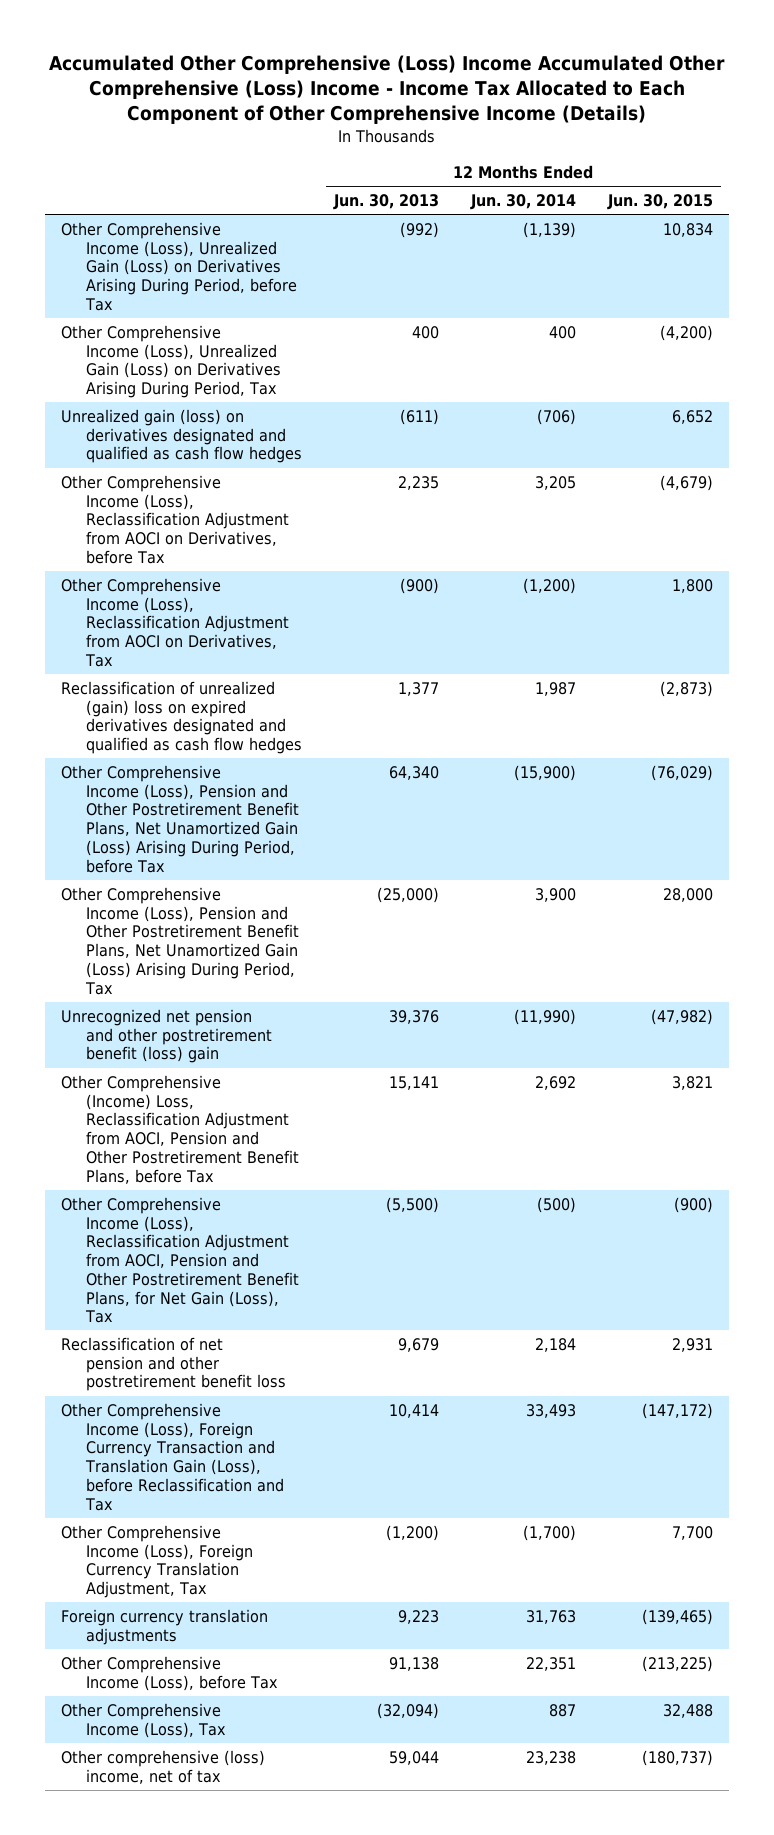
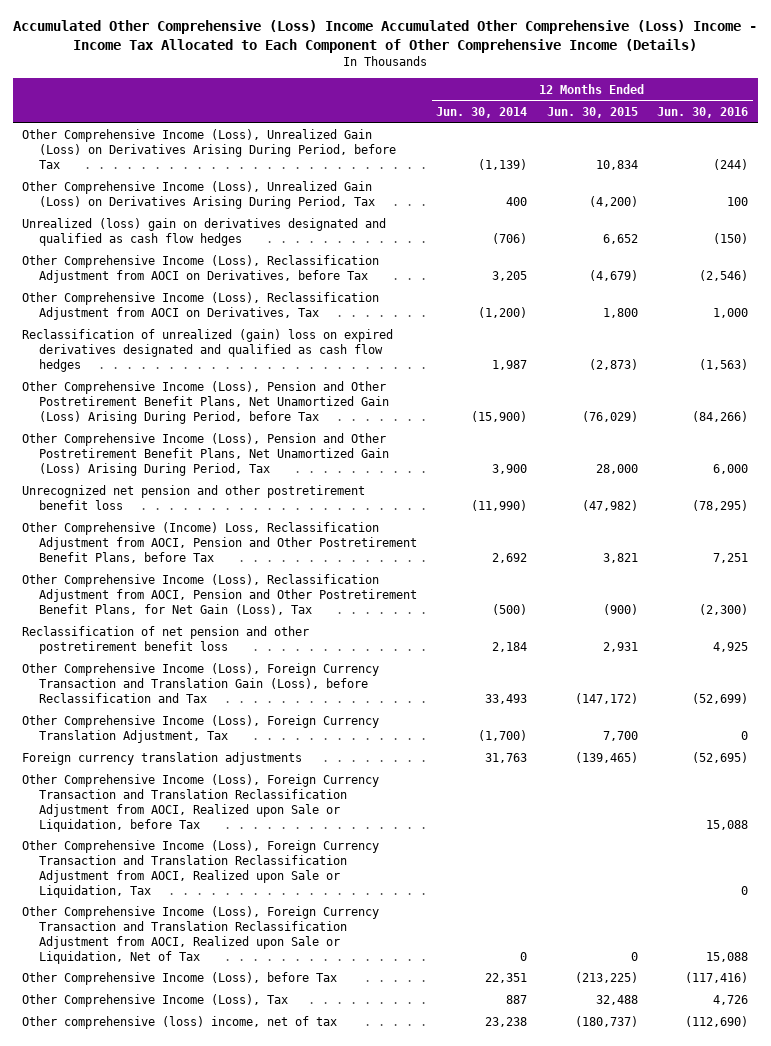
[332,194,439,211] Jun. 30, 2013 -> none
none -> [657,107,749,119] Jun. 30, 2016
[61,408,302,464] Unrealized gain (loss) on derivatives designated and qualified as cash flow hedges -> [22,218,387,247] Unrealized (loss) gain on derivatives designated and qualified as cash flow hedges
[61,1008,272,1064] Unrecognized net pension and other postretirement benefit (loss) gain -> [22,485,366,511] Unrecognized net pension and other postretirement benefit loss
none -> [22,774,380,832] Other Comprehensive Income (Loss), Foreign Currency Transaction and Translation Reclassification Adjustment from AOCI, Realized upon Sale or Liquidation, before Tax
none -> [22,840,380,898] Other Comprehensive Income (Loss), Foreign Currency Transaction and Translation Reclassification Adjustment from AOCI, Realized upon Sale or Liquidation, Tax
none -> [22,906,380,964] Other Comprehensive Income (Loss), Foreign Currency Transaction and Translation Reclassification Adjustment from AOCI, Realized upon Sale or Liquidation, Net of Tax

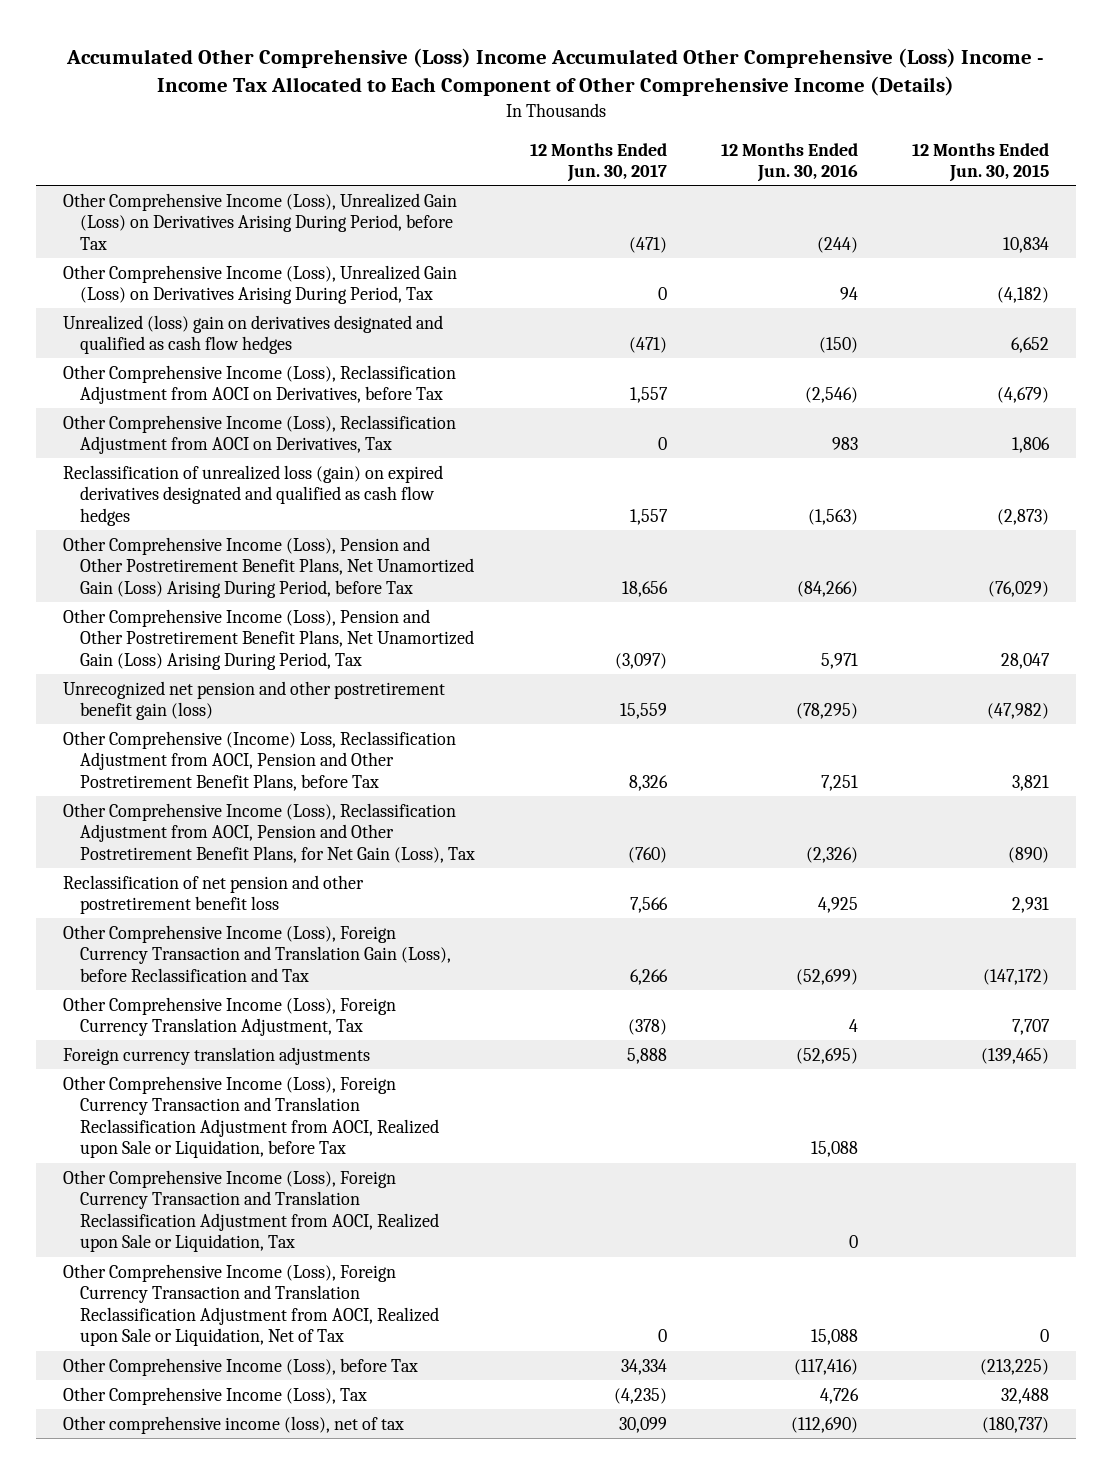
[436,107,528,119] Jun. 30, 2014 -> none
none -> [529,142,667,183] 12 Months Ended Jun. 30, 2017
[588,196,638,208] (4,200) -> [997,287,1050,304] (4,182)
[727,197,749,207] 100 -> [839,287,858,301] 94
[602,308,638,319] 1,800 -> [1012,437,1051,454] 1,806
[713,308,749,319] 1,000 -> [831,437,858,451] 983
[22,329,394,372] Reclassification of unrealized (gain) loss on expired derivatives designated and qualified as cash flow hedges -> [62,464,443,526] Reclassification of unrealized loss (gain) on expired derivatives designated and qualified as cash flow hedges
[595,463,638,474] 28,000 -> [1001,652,1051,669] 28,047
[713,463,749,474] 6,000 -> [820,652,858,669] 5,971
[22,485,366,511] Unrecognized net pension and other postretirement benefit loss -> [62,680,445,721] Unrecognized net pension and other postretirement benefit gain (loss)
[602,603,638,615] (900) -> [1008,846,1050,863] (890)
[699,603,749,615] (2,300) -> [805,846,858,863] (2,326)
[602,731,638,742] 7,700 -> [1012,1019,1051,1036] 7,707
[741,731,749,741] 0 -> [848,1019,858,1033] 4
[22,1016,338,1030] Other comprehensive (loss) income, net of tax -> [62,1415,404,1434] Other comprehensive income (loss), net of tax

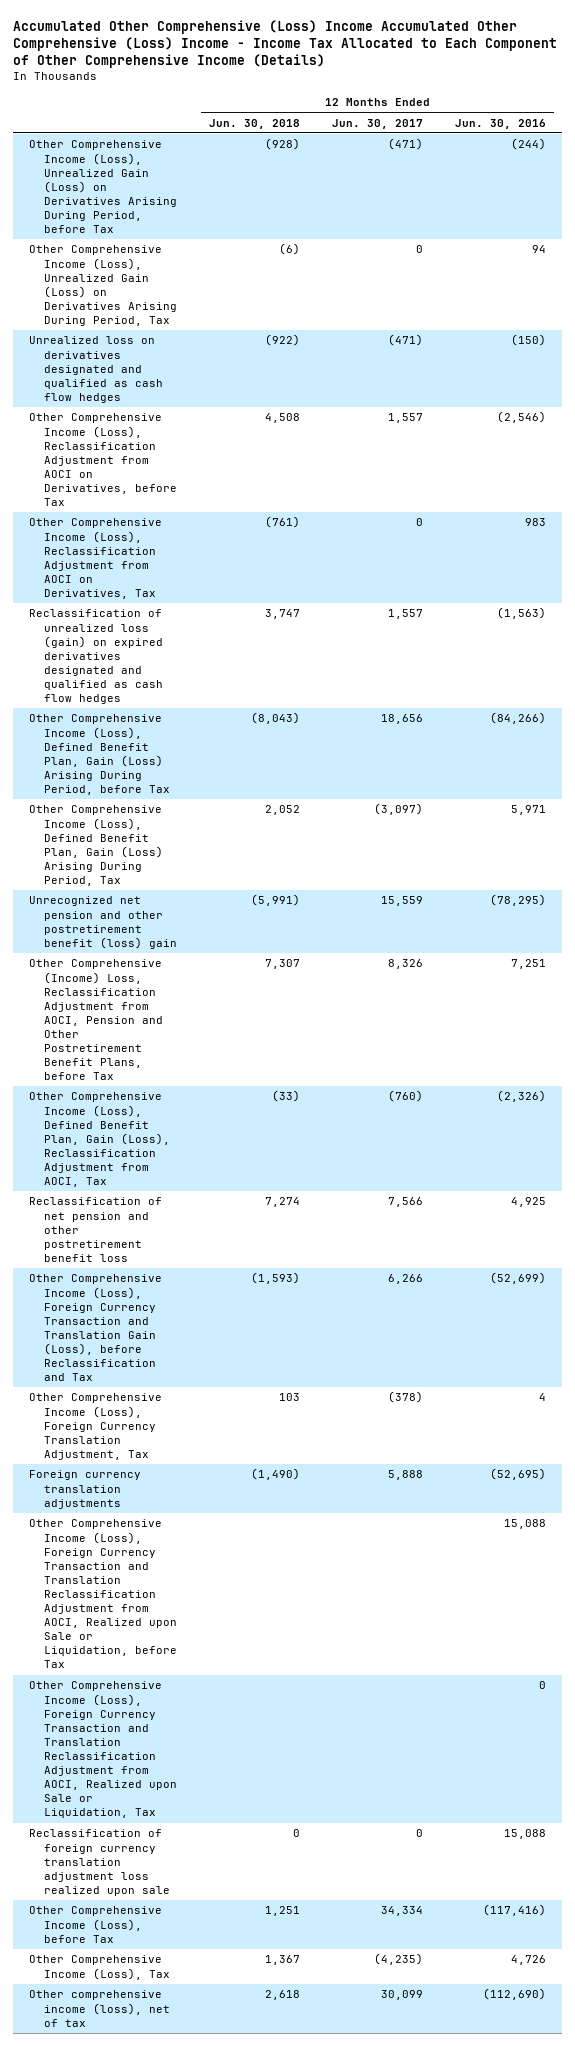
[912,142,1050,183] 12 Months Ended Jun. 30, 2015 -> none
none -> [209,118,301,129] Jun. 30, 2018
[62,314,443,355] Unrealized (loss) gain on derivatives designated and qualified as cash flow hedges -> [29,336,164,403] Unrealized loss on derivatives designated and qualified as cash flow hedges
[62,536,475,598] Other Comprehensive Income (Loss), Pension and Other Postretirement Benefit Plans, Net Unamortized Gain (Loss) Arising During Period, before Tax -> [29,714,171,795] Other Comprehensive Income (Loss), Defined Benefit Plan, Gain (Loss) Arising During Period, before Tax
[62,608,475,670] Other Comprehensive Income (Loss), Pension and Other Postretirement Benefit Plans, Net Unamortized Gain (Loss) Arising During Period, Tax -> [29,805,164,886] Other Comprehensive Income (Loss), Defined Benefit Plan, Gain (Loss) Arising During Period, Tax
[62,680,445,721] Unrecognized net pension and other postretirement benefit gain (loss) -> [29,896,178,949] Unrecognized net pension and other postretirement benefit (loss) gain
[62,802,476,863] Other Comprehensive Income (Loss), Reclassification Adjustment from AOCI, Pension and Other Postretirement Benefit Plans, for Net Gain (Loss), Tax -> [29,1092,171,1187] Other Comprehensive Income (Loss), Defined Benefit Plan, Gain (Loss), Reclassification Adjustment from AOCI, Tax
[62,1263,440,1347] Other Comprehensive Income (Loss), Foreign Currency Transaction and Translation Reclassification Adjustment from AOCI, Realized upon Sale or Liquidation, Net of Tax -> [29,1829,171,1896] Reclassification of foreign currency translation adjustment loss realized upon sale

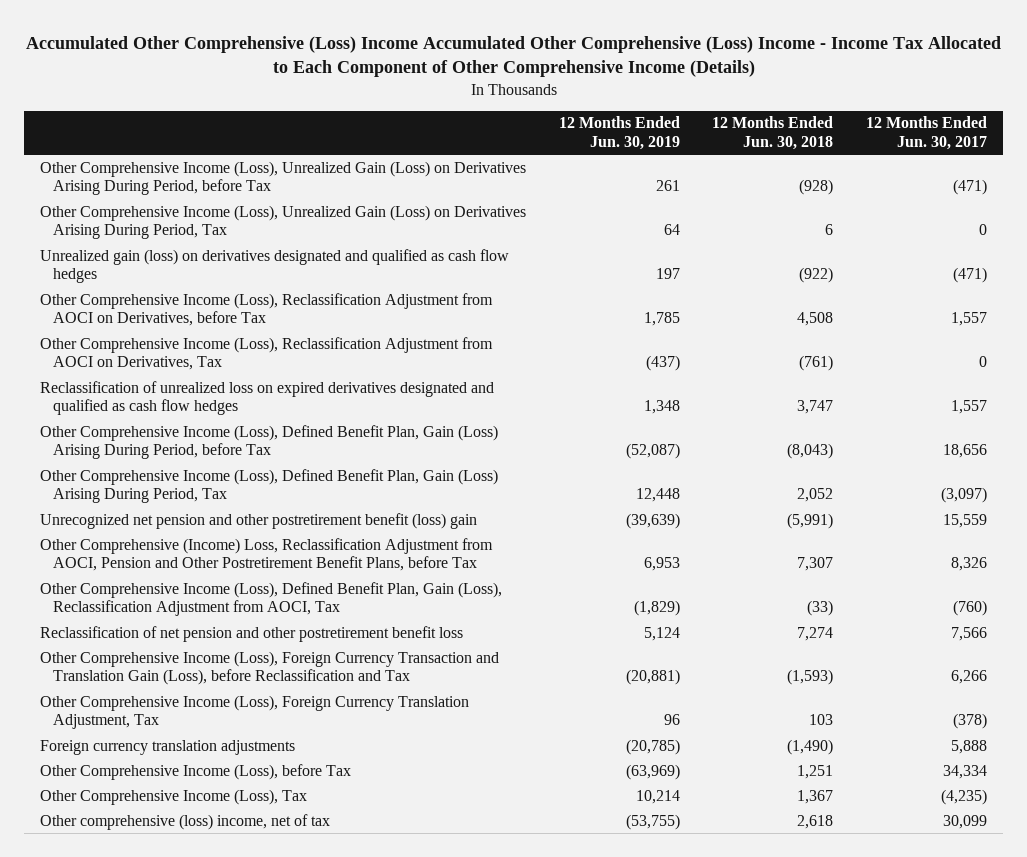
[454,118,546,129] Jun. 30, 2016 -> none
none -> [558,116,680,150] 12 Months Ended Jun. 30, 2019
[279,243,301,256] (6) -> [825,224,834,236] 6
[29,336,164,403] Unrealized loss on derivatives designated and qualified as cash flow hedges -> [40,248,510,284] Unrealized gain (loss) on derivatives designated and qualified as cash flow hedges
[29,609,164,704] Reclassification of unrealized loss (gain) on expired derivatives designated and qualified as cash flow hedges -> [40,380,495,416] Reclassification of unrealized loss on expired derivatives designated and qualified as cash flow hedges
[29,1519,178,1669] Other Comprehensive Income (Loss), Foreign Currency Transaction and Translation Reclassification Adjustment from AOCI, Realized upon Sale or Liquidation, before Tax -> none
[29,1681,178,1819] Other Comprehensive Income (Loss), Foreign Currency Transaction and Translation Reclassification Adjustment from AOCI, Realized upon Sale or Liquidation, Tax -> none
[29,1829,171,1896] Reclassification of foreign currency translation adjustment loss realized upon sale -> none
[29,1990,171,2027] Other comprehensive income (loss), net of tax -> [40,813,331,830] Other comprehensive (loss) income, net of tax

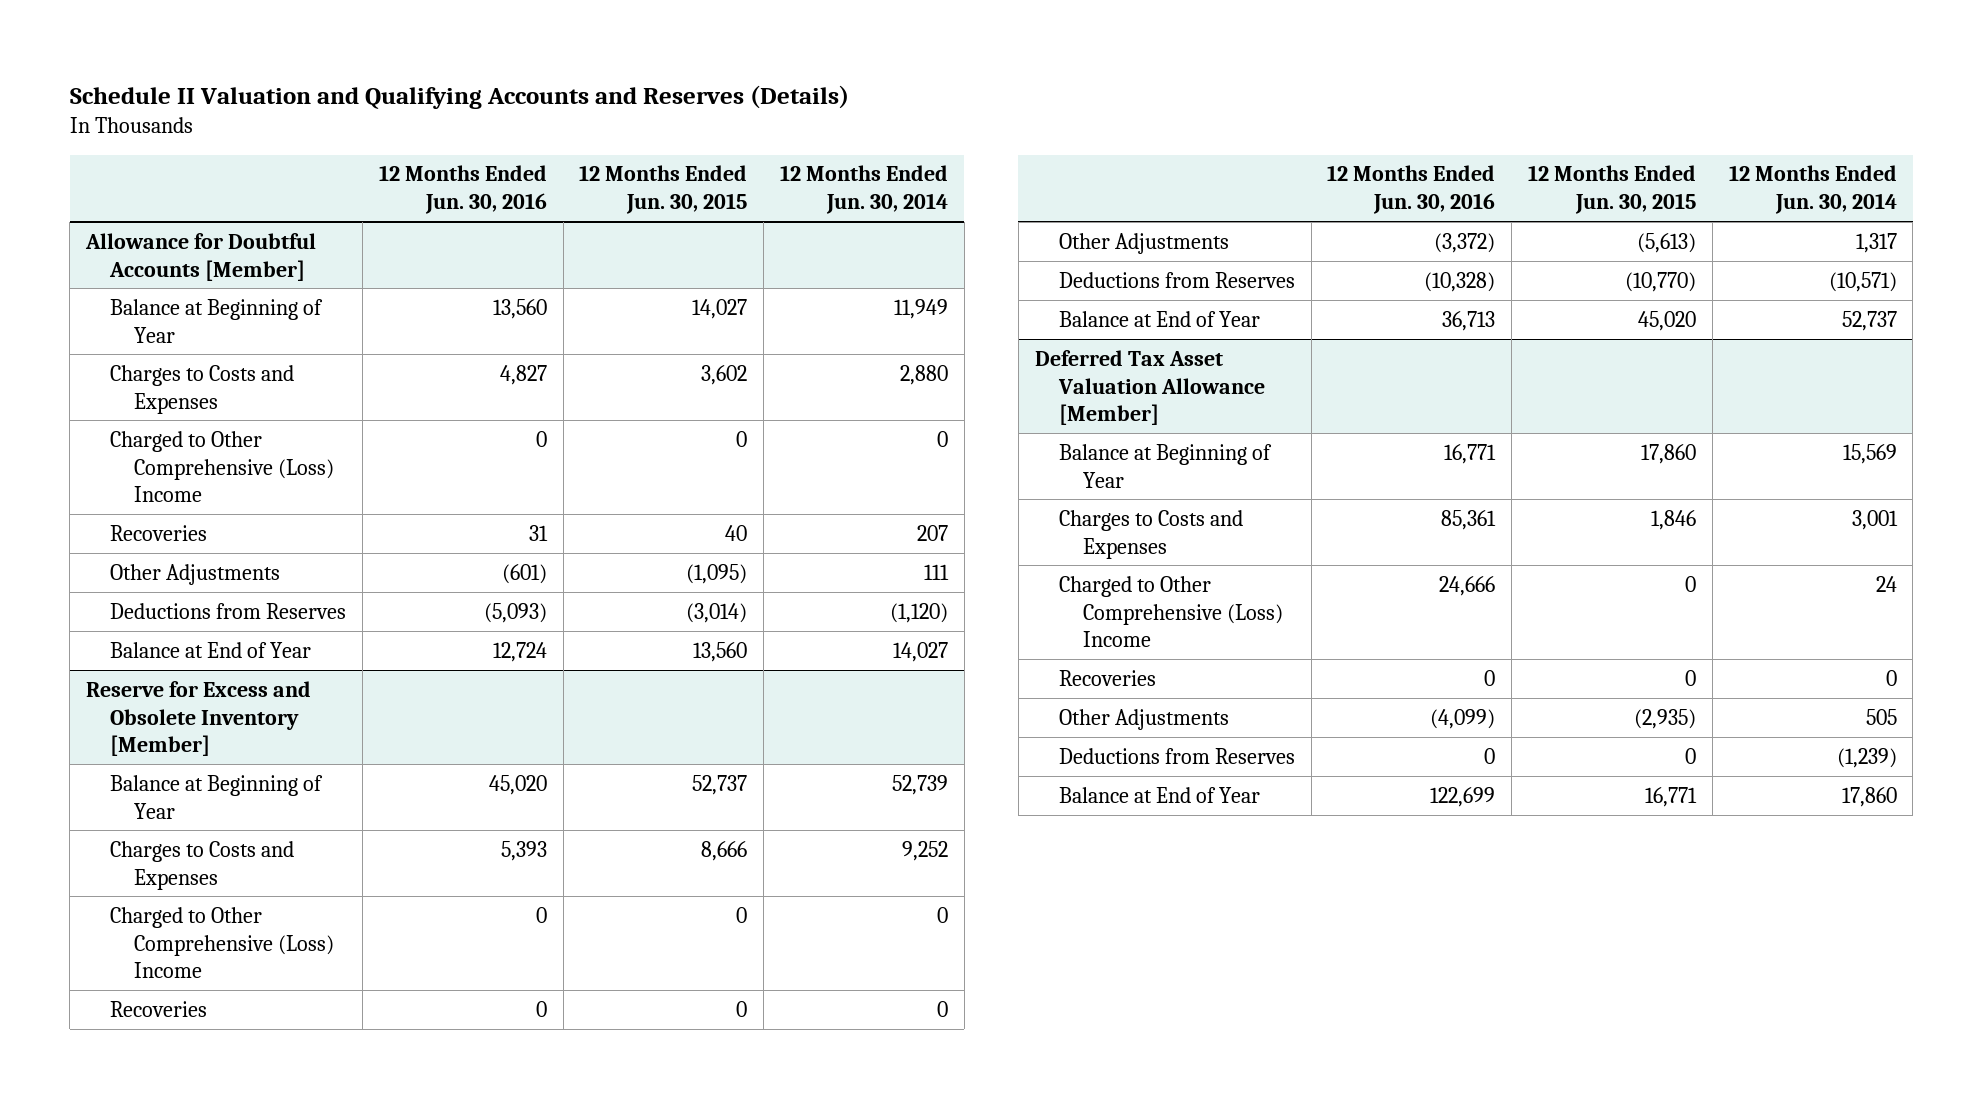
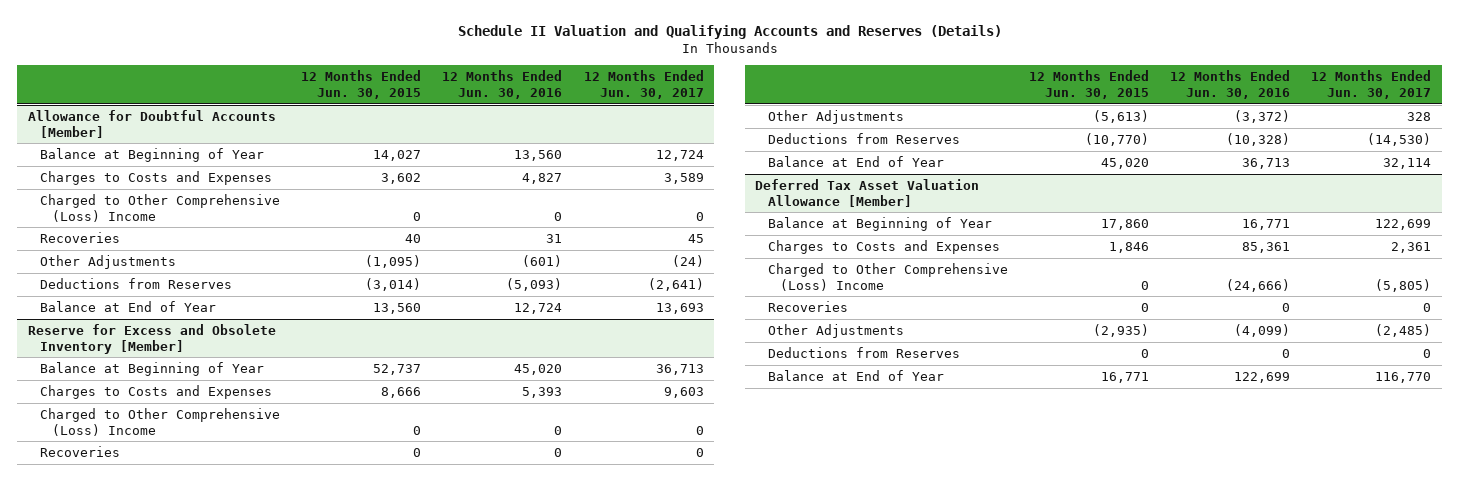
[780,165,949,215] 12 Months Ended Jun. 30, 2014 -> none
none -> [583,70,704,99] 12 Months Ended Jun. 30, 2017
[1439,575,1496,596] 24,666 -> [1226,278,1291,292] (24,666)

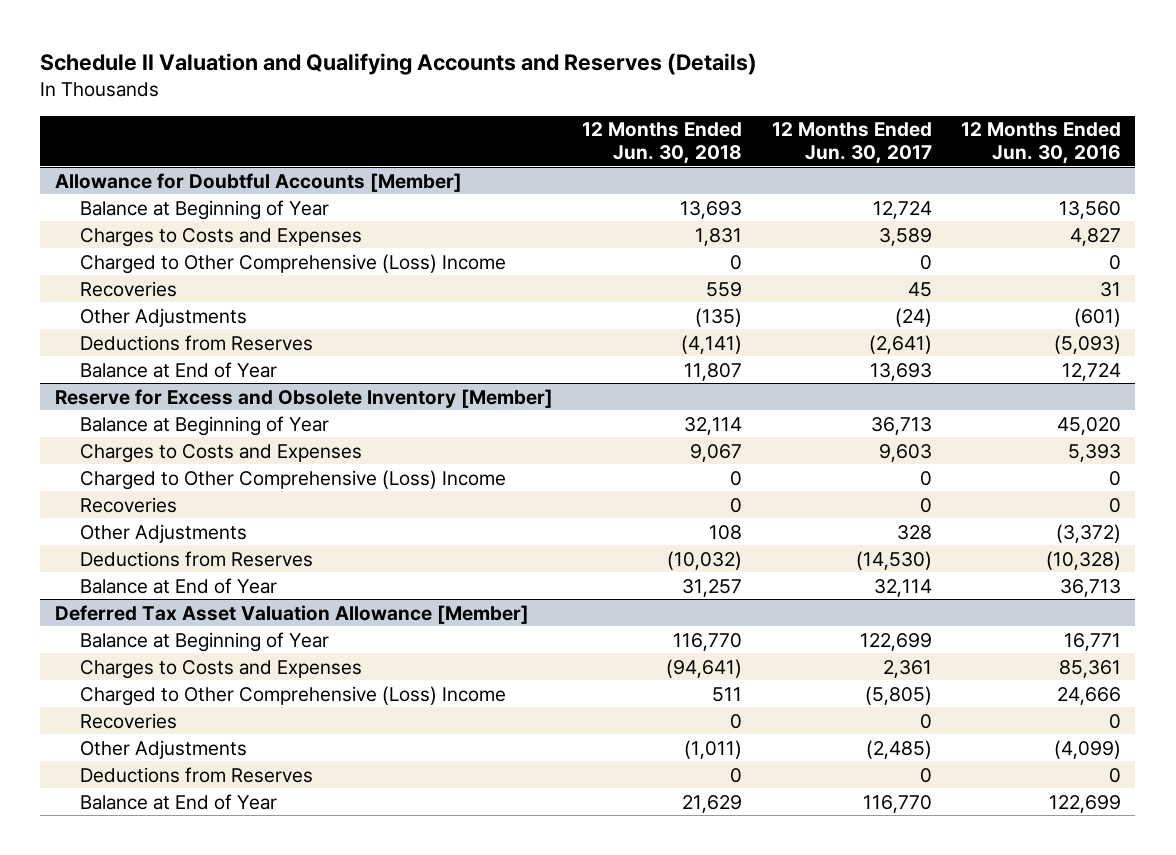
[301,70,422,99] 12 Months Ended Jun. 30, 2015 -> none
none -> [582,122,743,164] 12 Months Ended Jun. 30, 2018
[1226,278,1291,292] (24,666) -> [1056,686,1121,705] 24,666

